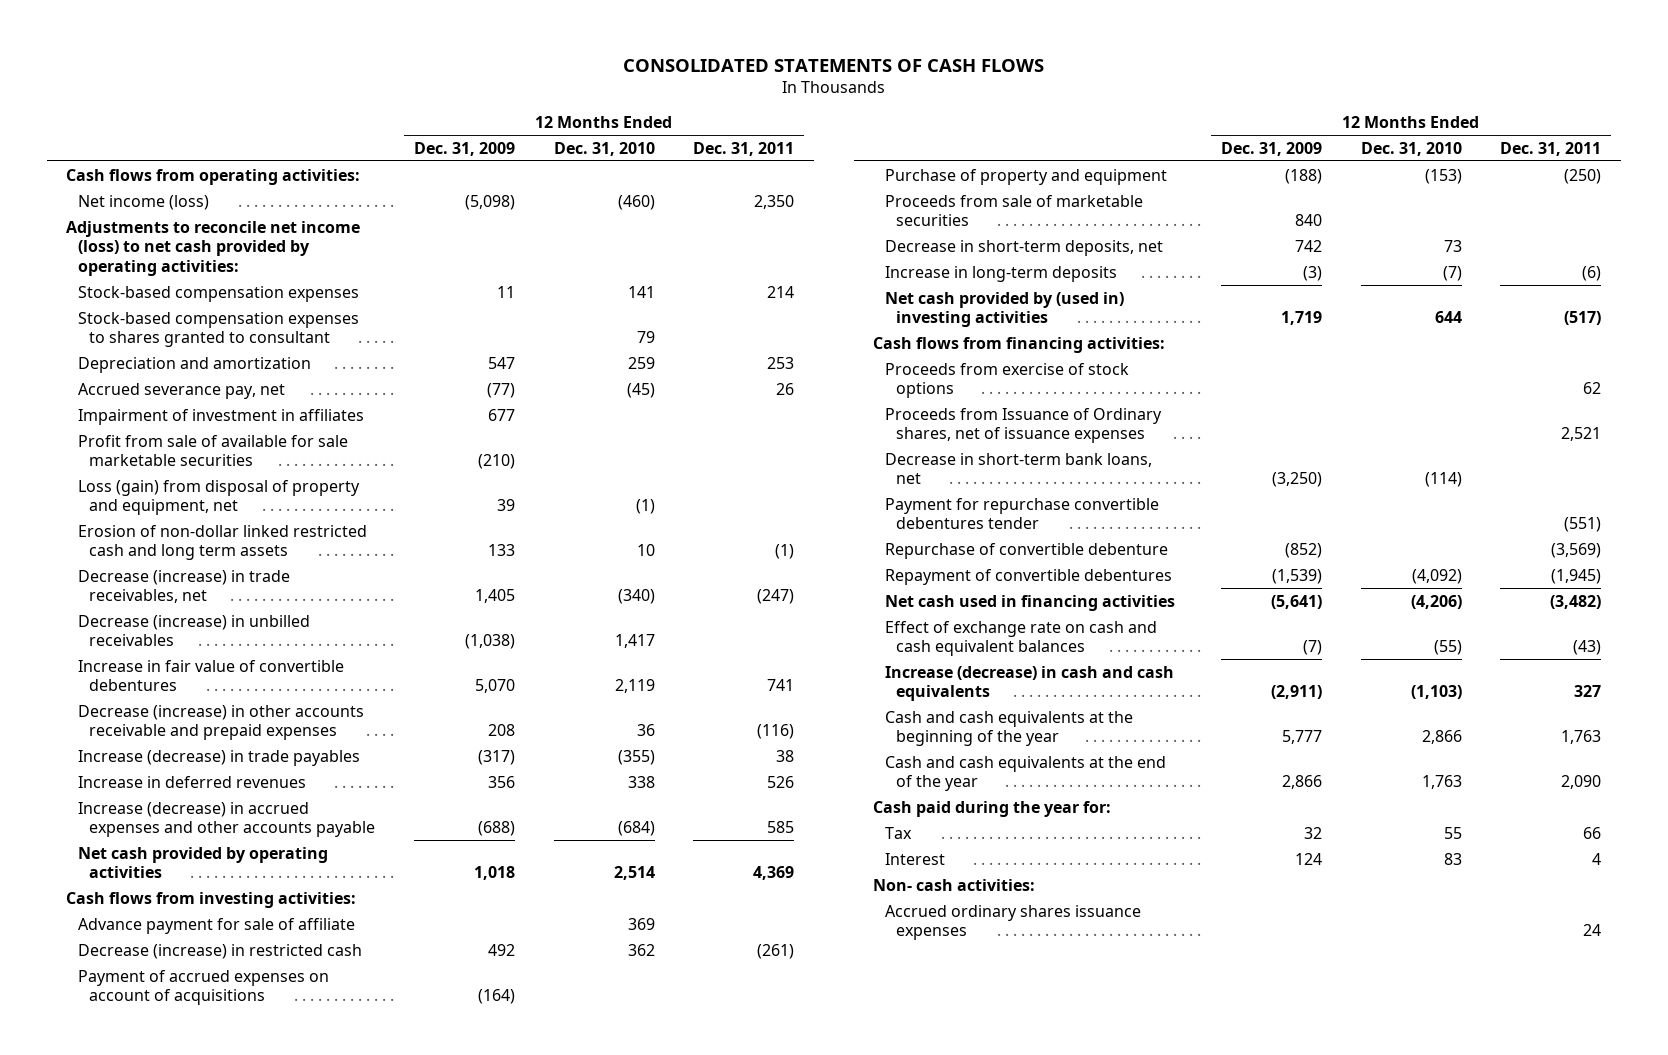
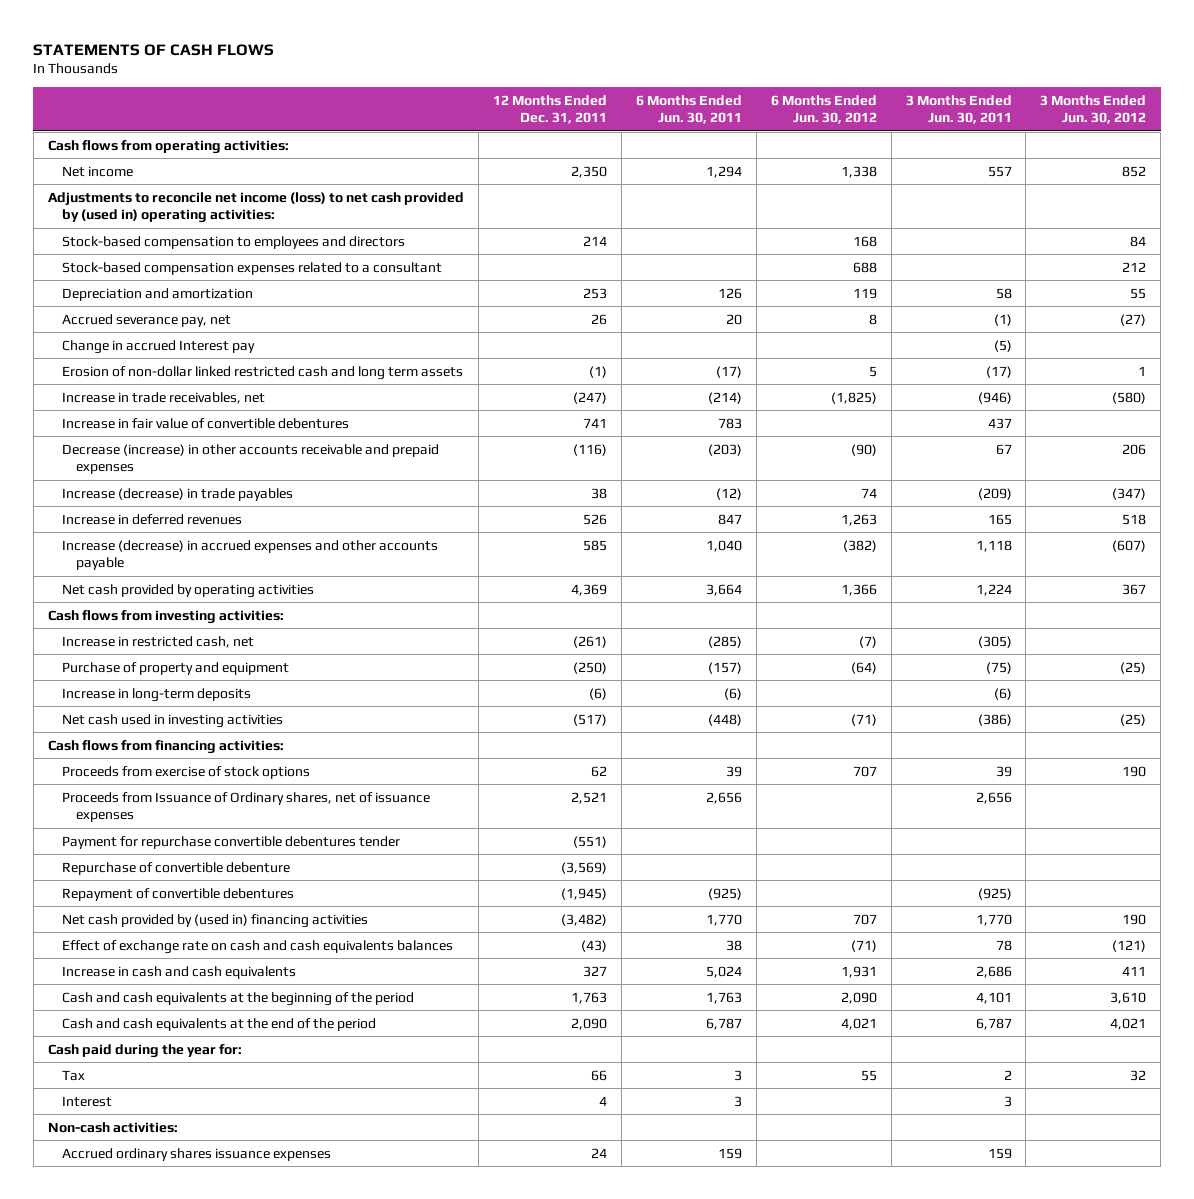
[622,58,1044,72] CONSOLIDATED STATEMENTS OF CASH FLOWS -> [33,43,275,56] STATEMENTS OF CASH FLOWS
[413,141,515,156] Dec. 31, 2009 -> none
[553,141,655,156] Dec. 31, 2010 -> none
none -> [635,94,742,124] 6 Months Ended Jun. 30, 2011
none -> [770,94,877,124] 6 Months Ended Jun. 30, 2012
none -> [905,94,1012,124] 3 Months Ended Jun. 30, 2011
none -> [1040,94,1147,124] 3 Months Ended Jun. 30, 2012
[77,194,209,210] Net income (loss) -> [62,165,134,177] Net income
[66,220,361,276] Adjustments to reconcile net income (loss) to net cash provided by operating activities: -> [47,191,464,223] Adjustments to reconcile net income (loss) to net cash provided by (used in) operating activities:
[77,285,359,302] Stock-based compensation expenses -> [62,235,406,249] Stock-based compensation to employees and directors
[77,311,359,348] Stock-based compensation expenses to shares granted to consultant -> [62,261,443,275] Stock-based compensation expenses related to a consultant
[77,408,364,425] Impairment of investment in affiliates -> none
[77,434,348,467] Profit from sale of available for sale marketable securities -> none
[77,479,360,516] Loss (gain) from disposal of property and equipment, net -> none
none -> [62,339,256,354] Change in accrued Interest pay
[77,614,310,647] Decrease (increase) in unbilled receivables -> none
[77,569,290,604] Decrease (increase) in trade receivables, net -> [62,391,266,404] Increase in trade receivables, net
[77,917,355,934] Advance payment for sale of affiliate -> none
[77,969,329,1006] Payment of accrued expenses on account of acquisitions -> none
[77,943,362,959] Decrease (increase) in restricted cash -> [62,635,255,648] Increase in restricted cash, net
[884,194,1143,227] Proceeds from sale of marketable securities -> none
[884,239,1163,256] Decrease in short-term deposits, net -> none
[884,291,1124,328] Net cash provided by (used in) investing activities -> [62,713,284,728] Net cash used in investing activities
[884,452,1152,485] Decrease in short-term bank loans, net -> none
[884,594,1175,611] Net cash used in financing activities -> [62,913,369,928] Net cash provided by (used in) financing activities
[884,620,1157,657] Effect of exchange rate on cash and cash equivalent balances -> [62,939,454,954] Effect of exchange rate on cash and cash equivalents balances
[884,665,1174,702] Increase (decrease) in cash and cash equivalents -> [62,965,297,979] Increase in cash and cash equivalents
[884,710,1133,747] Cash and cash equivalents at the beginning of the year -> [62,991,415,1006] Cash and cash equivalents at the beginning of the period
[884,755,1166,792] Cash and cash equivalents at the end of the year -> [62,1017,377,1031] Cash and cash equivalents at the end of the period
[873,878,1036,891] Non- cash activities: -> [47,1121,178,1133] Non-cash activities:

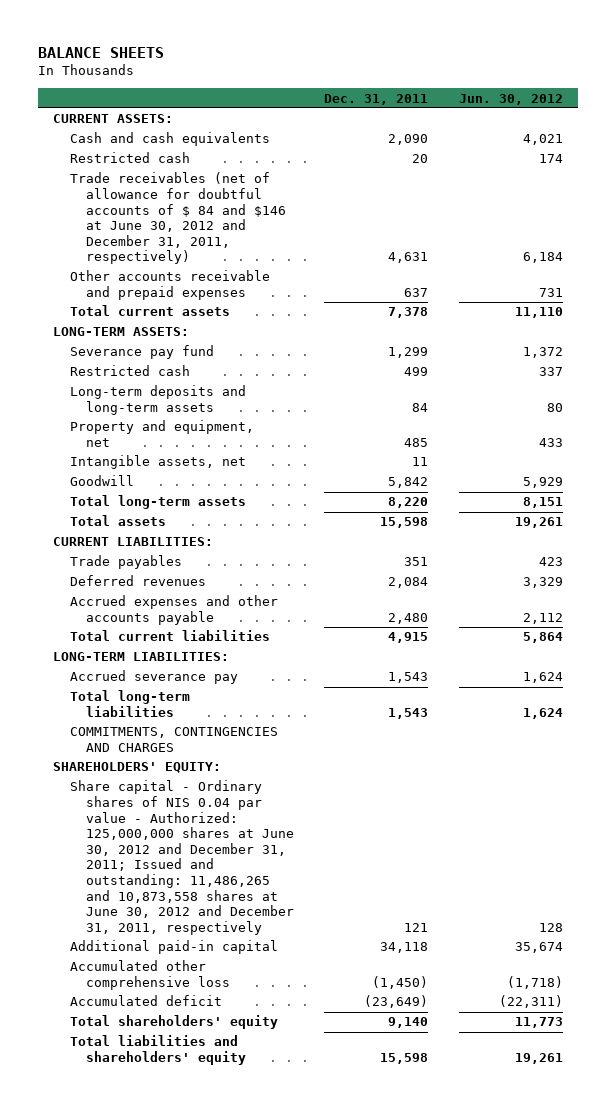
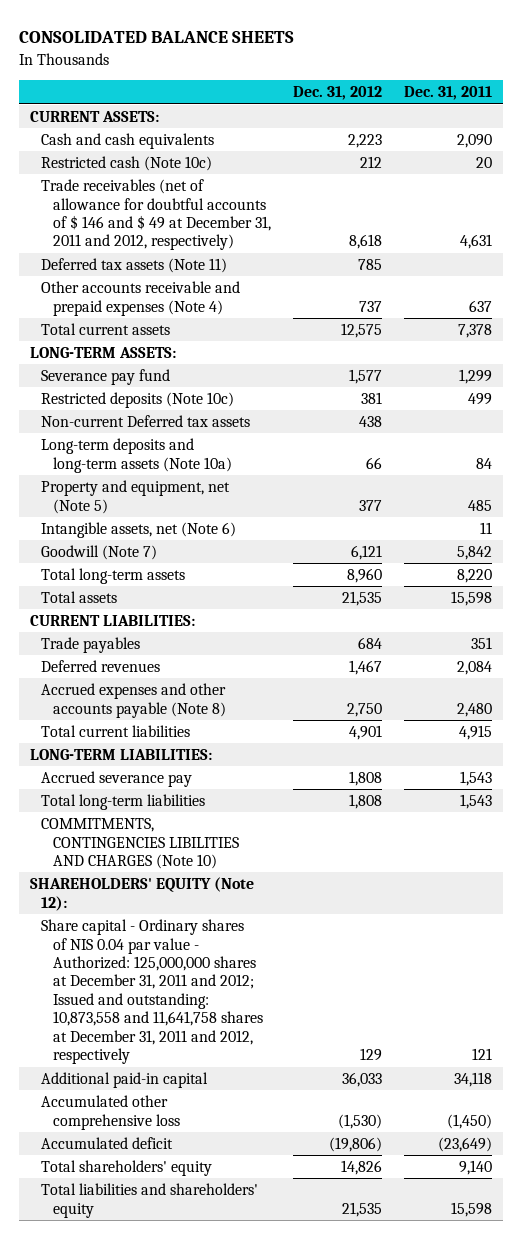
[38,46,165,58] BALANCE SHEETS -> [18,31,294,44] CONSOLIDATED BALANCE SHEETS
[458,93,563,105] Jun. 30, 2012 -> none
none -> [293,86,383,101] Dec. 31, 2012
[69,152,190,164] Restricted cash -> [41,156,213,172] Restricted cash (Note 10c)
[69,172,286,265] Trade receivables (net of allowance for doubtful accounts of $ 84 and $146 at June 30, 2012 and December 31, 2011, respectively) -> [41,179,271,251] Trade receivables (net of allowance for doubtful accounts of $ 146 and $ 49 at December 31, 2011 and 2012, respectively)
none -> [41,258,228,274] Deferred tax assets (Note 11)
[69,270,270,301] Other accounts receivable and prepaid expenses -> [41,281,241,316] Other accounts receivable and prepaid expenses (Note 4)
[69,365,190,377] Restricted cash -> [41,392,235,409] Restricted deposits (Note 10c)
none -> [41,415,251,428] Non-current Deferred tax assets
[69,385,246,416] Long-term deposits and long-term assets -> [41,438,232,473] Long-term deposits and long-term assets (Note 10a)
[69,420,254,448] Property and equipment, net -> [41,480,231,514] Property and equipment, net (Note 5)
[69,455,246,470] Intangible assets, net -> [41,522,237,539] Intangible assets, net (Note 6)
[69,475,134,487] Goodwill -> [41,545,158,561] Goodwill (Note 7)
[69,595,278,626] Accrued expenses and other accounts payable -> [41,683,227,718] Accrued expenses and other accounts payable (Note 8)
[69,727,278,753] COMMITMENTS, CONTINGENCIES AND CHARGES -> [41,818,239,869] COMMITMENTS, CONTINGENCIES LIBILITIES AND CHARGES (Note 10)
[53,762,222,774] SHAREHOLDERS' EQUITY: -> [29,877,254,911] SHAREHOLDERS' EQUITY (Note 12):
[69,780,294,935] Share capital - Ordinary shares of NIS 0.04 par value - Authorized: 125,000,000 shares at June 30, 2012 and December 31, 2011; Issued and outstanding: 11,486,265 and 10,873,558 shares at June 30, 2012 and December 31, 2011, respectively -> [41,919,263,1065] Share capital - Ordinary shares of NIS 0.04 par value - Authorized: 125,000,000 shares at December 31, 2011 and 2012; Issued and outstanding: 10,873,558 and 11,641,758 shares at December 31, 2011 and 2012, respectively

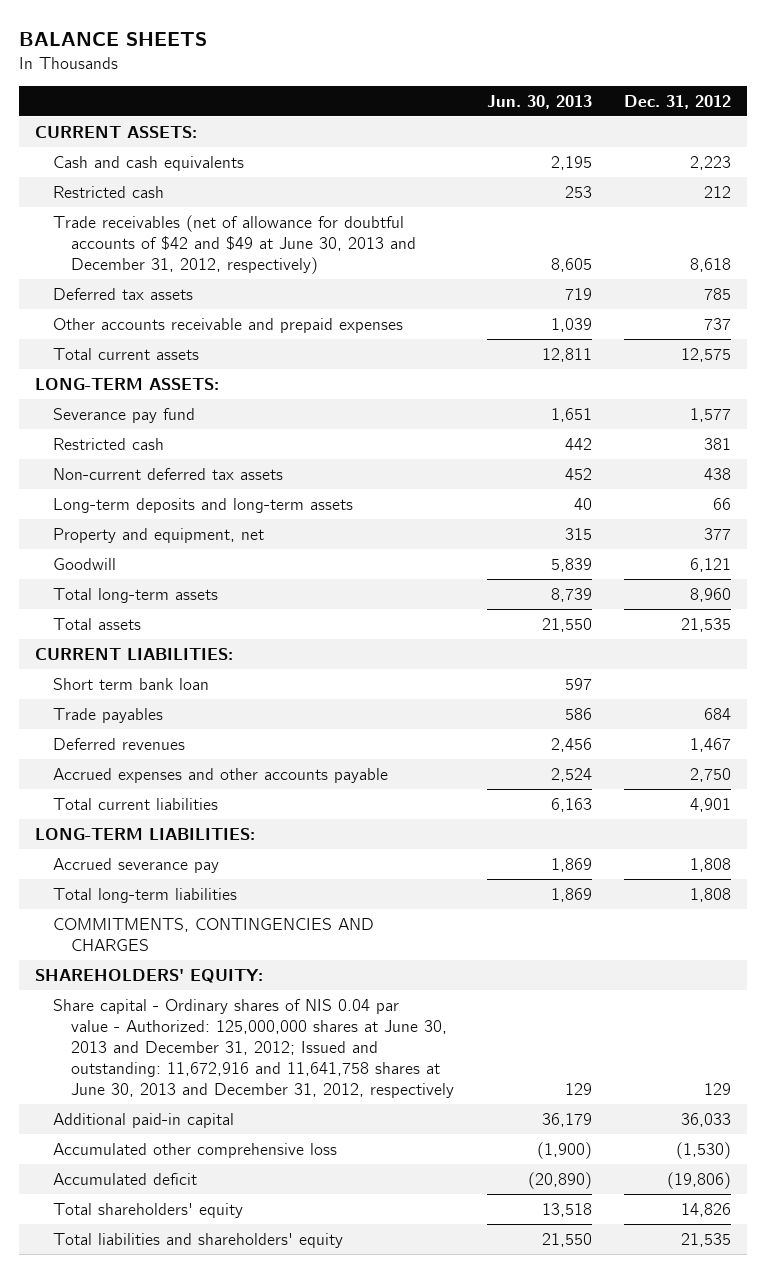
[18,31,294,44] CONSOLIDATED BALANCE SHEETS -> [19,31,208,46] BALANCE SHEETS
[404,86,493,101] Dec. 31, 2011 -> none
none -> [486,94,592,109] Jun. 30, 2013
[41,156,213,172] Restricted cash (Note 10c) -> [53,185,165,198] Restricted cash
[41,179,271,251] Trade receivables (net of allowance for doubtful accounts of $ 146 and $ 49 at December 31, 2011 and 2012, respectively) -> [53,214,416,274] Trade receivables (net of allowance for doubtful accounts of $42 and $49 at June 30, 2013 and December 31, 2012, respectively)
[41,258,228,274] Deferred tax assets (Note 11) -> [53,287,194,300] Deferred tax assets
[41,281,241,316] Other accounts receivable and prepaid expenses (Note 4) -> [53,317,404,333] Other accounts receivable and prepaid expenses
[41,522,237,539] Intangible assets, net (Note 6) -> none
[41,392,235,409] Restricted deposits (Note 10c) -> [53,437,165,450] Restricted cash
[41,415,251,428] Non-current Deferred tax assets -> [53,467,284,480] Non-current deferred tax assets
[41,438,232,473] Long-term deposits and long-term assets (Note 10a) -> [53,497,354,513] Long-term deposits and long-term assets
[41,480,231,514] Property and equipment, net (Note 5) -> [53,527,265,543] Property and equipment, net
[41,545,158,561] Goodwill (Note 7) -> [53,557,117,570] Goodwill
none -> [53,677,210,690] Short term bank loan
[41,683,227,718] Accrued expenses and other accounts payable (Note 8) -> [53,767,389,783] Accrued expenses and other accounts payable
[41,818,239,869] COMMITMENTS, CONTINGENCIES LIBILITIES AND CHARGES (Note 10) -> [53,917,375,951] COMMITMENTS, CONTINGENCIES AND CHARGES
[29,877,254,911] SHAREHOLDERS' EQUITY (Note 12): -> [35,968,264,983] SHAREHOLDERS' EQUITY:
[41,919,263,1065] Share capital - Ordinary shares of NIS 0.04 par value - Authorized: 125,000,000 shares at December 31, 2011 and 2012; Issued and outstanding: 10,873,558 and 11,641,758 shares at December 31, 2011 and 2012, respectively -> [53,998,454,1099] Share capital - Ordinary shares of NIS 0.04 par value - Authorized: 125,000,000 shares at June 30, 2013 and December 31, 2012; Issued and outstanding: 11,672,916 and 11,641,758 shares at June 30, 2013 and December 31, 2012, respectively

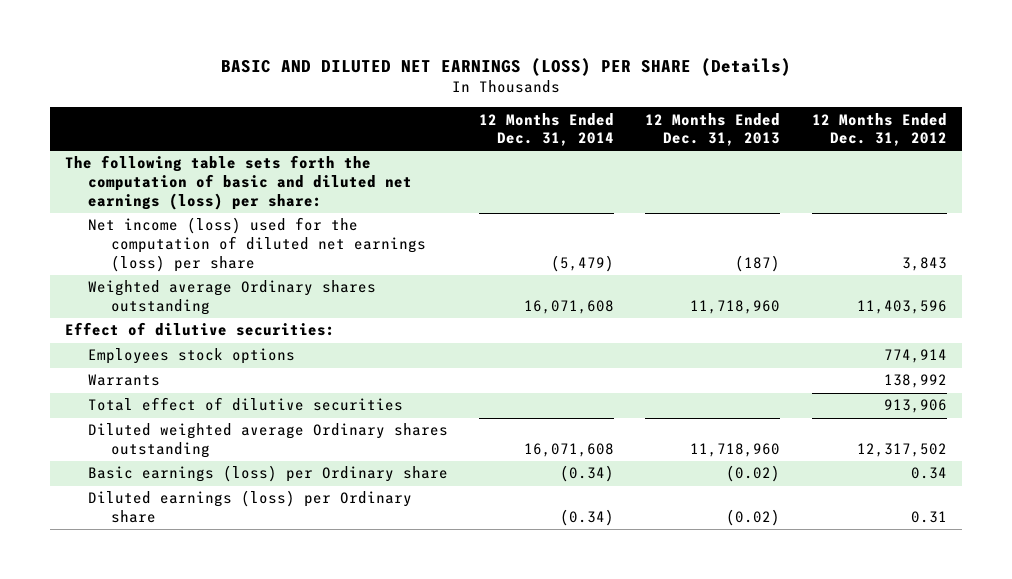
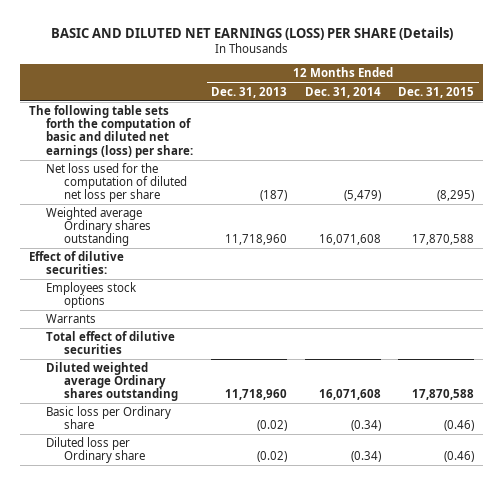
[811,112,947,147] 12 Months Ended Dec. 31, 2012 -> none
none -> [398,86,475,98] Dec. 31, 2015
[88,217,427,273] Net income (loss) used for the computation of diluted net earnings (loss) per share -> [46,163,187,203] Net loss used for the computation of diluted net loss per share
[88,465,449,483] Basic earnings (loss) per Ordinary share -> [46,406,172,430] Basic loss per Ordinary share
[88,490,413,524] Diluted earnings (loss) per Ordinary share -> [46,437,145,464] Diluted loss per Ordinary share

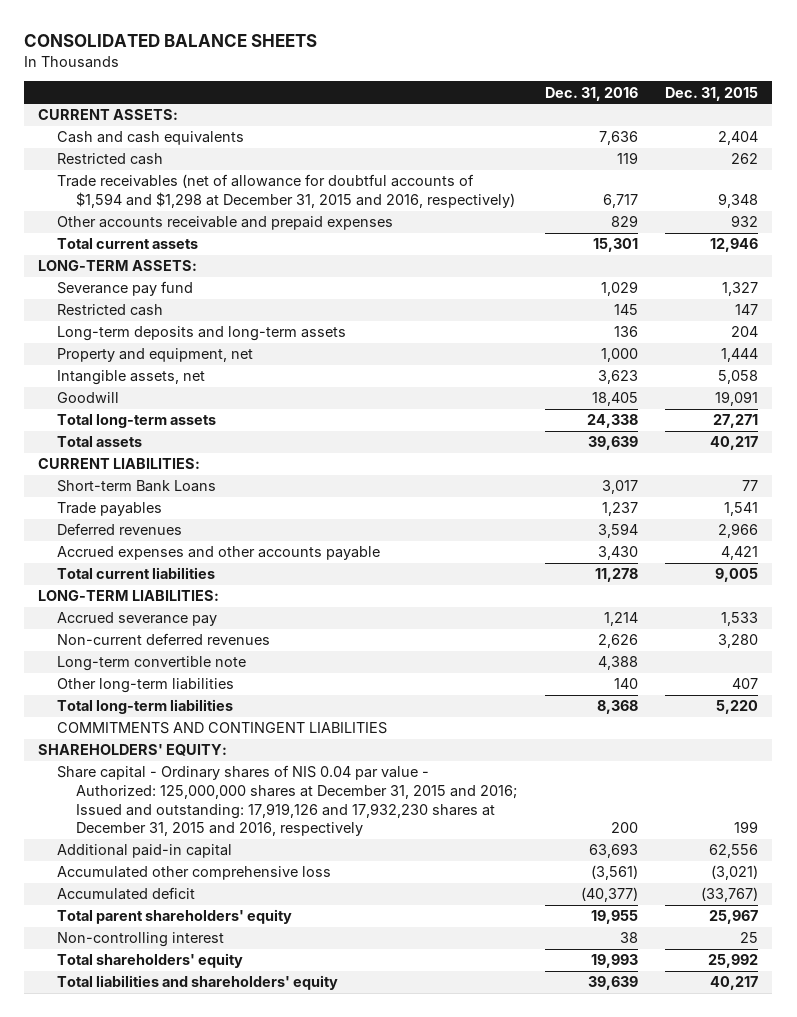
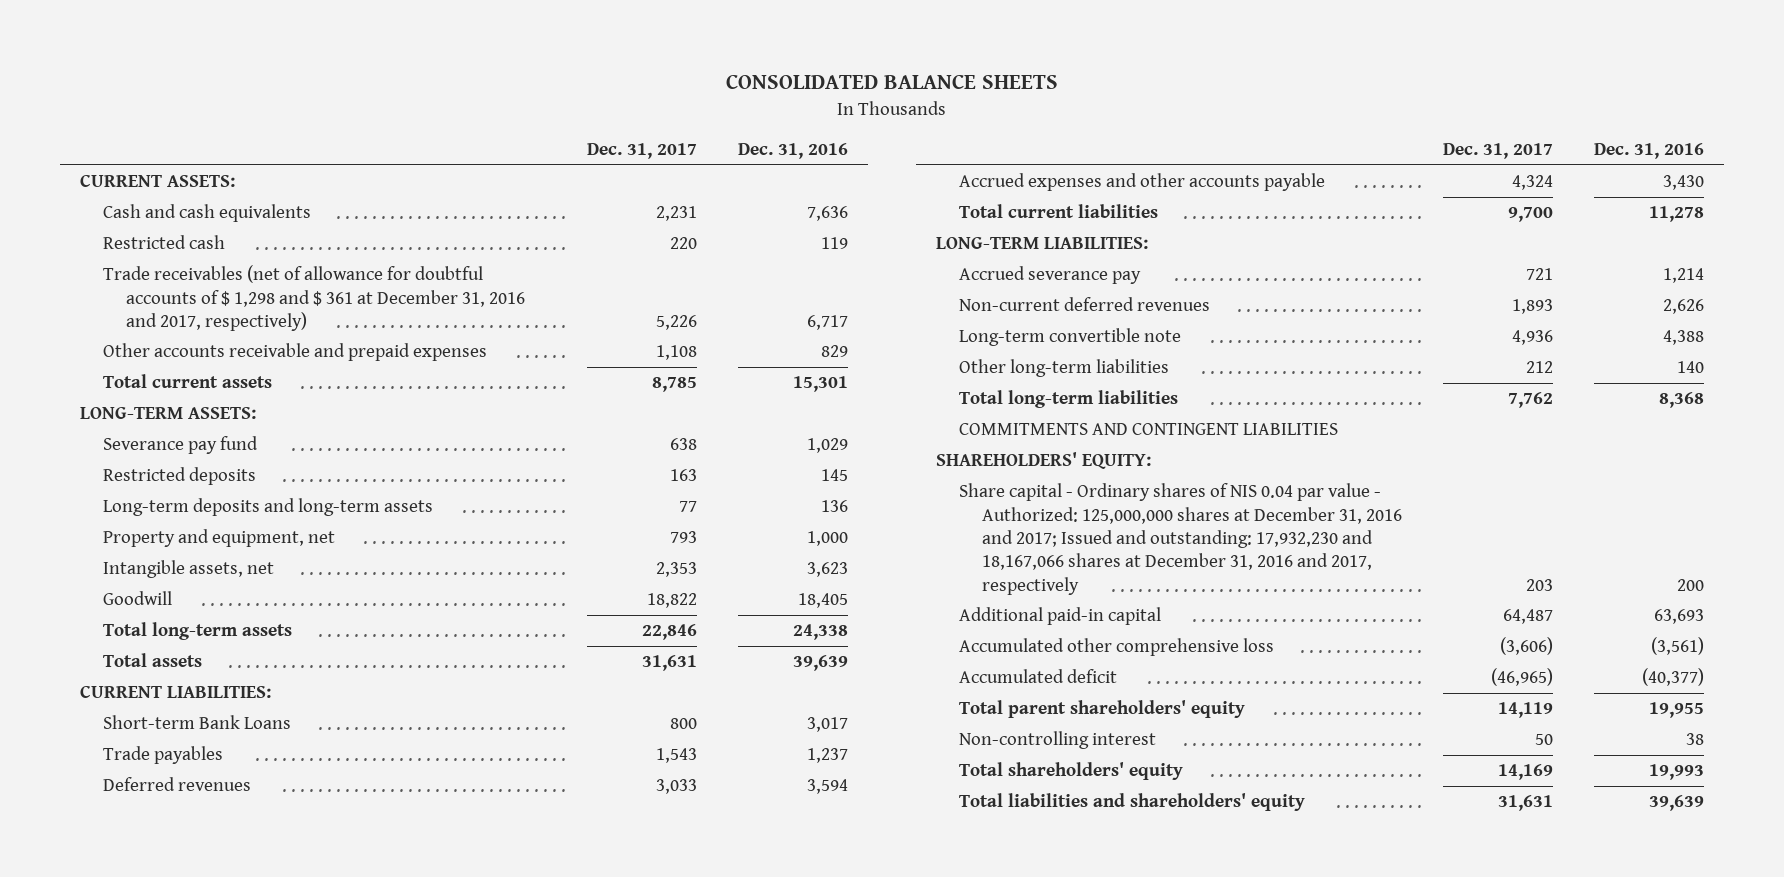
[665,86,759,101] Dec. 31, 2015 -> none
none -> [586,143,697,160] Dec. 31, 2017
[56,174,515,209] Trade receivables (net of allowance for doubtful accounts of $1,594 and $1,298 at December 31, 2015 and 2016, respectively) -> [102,265,525,331] Trade receivables (net of allowance for doubtful accounts of $ 1,298 and $ 361 at December 31, 2016 and 2017, respectively)
[56,304,163,317] Restricted cash -> [102,467,256,486] Restricted deposits
[56,765,517,837] Share capital - Ordinary shares of NIS 0.04 par value - Authorized: 125,000,000 shares at December 31, 2015 and 2016; Issued and outstanding: 17,919,126 and 17,932,230 shares at December 31, 2015 and 2016, respectively -> [959,483,1402,595] Share capital - Ordinary shares of NIS 0.04 par value - Authorized: 125,000,000 shares at December 31, 2016 and 2017; Issued and outstanding: 17,932,230 and 18,167,066 shares at December 31, 2016 and 2017, respectively

